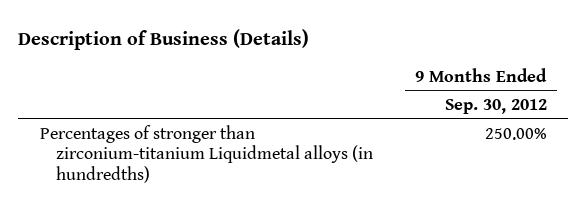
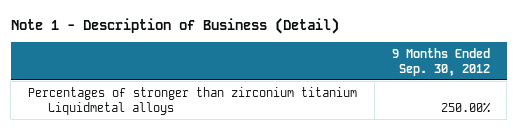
[18,29,310,51] Description of Business (Details) -> [10,17,339,34] Note 1 - Description of Business (Detail)
[39,125,373,183] Percentages of stronger than zirconium-titanium Liquidmetal alloys (in hundredths) -> [28,86,358,115] Percentages of stronger than zirconium titanium Liquidmetal alloys

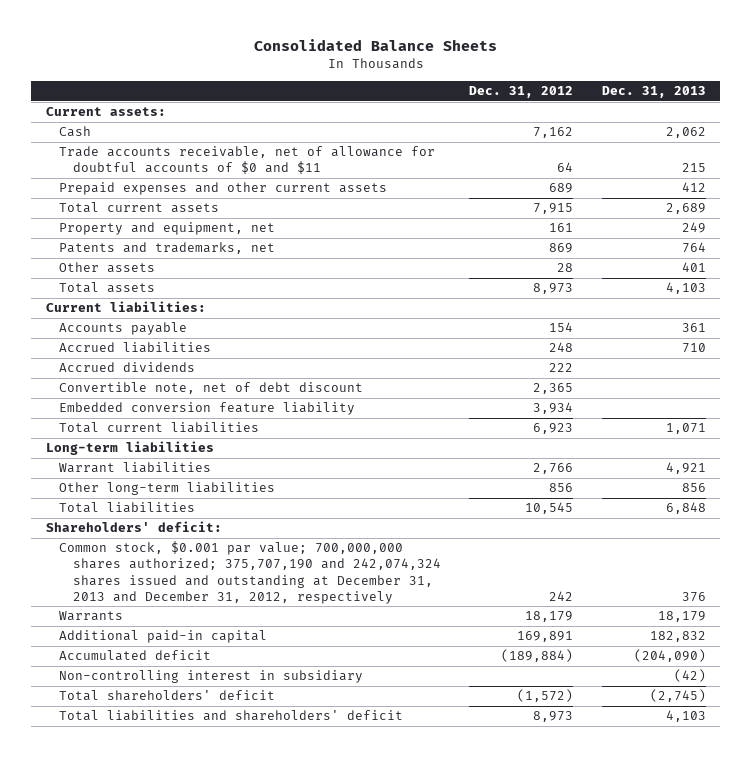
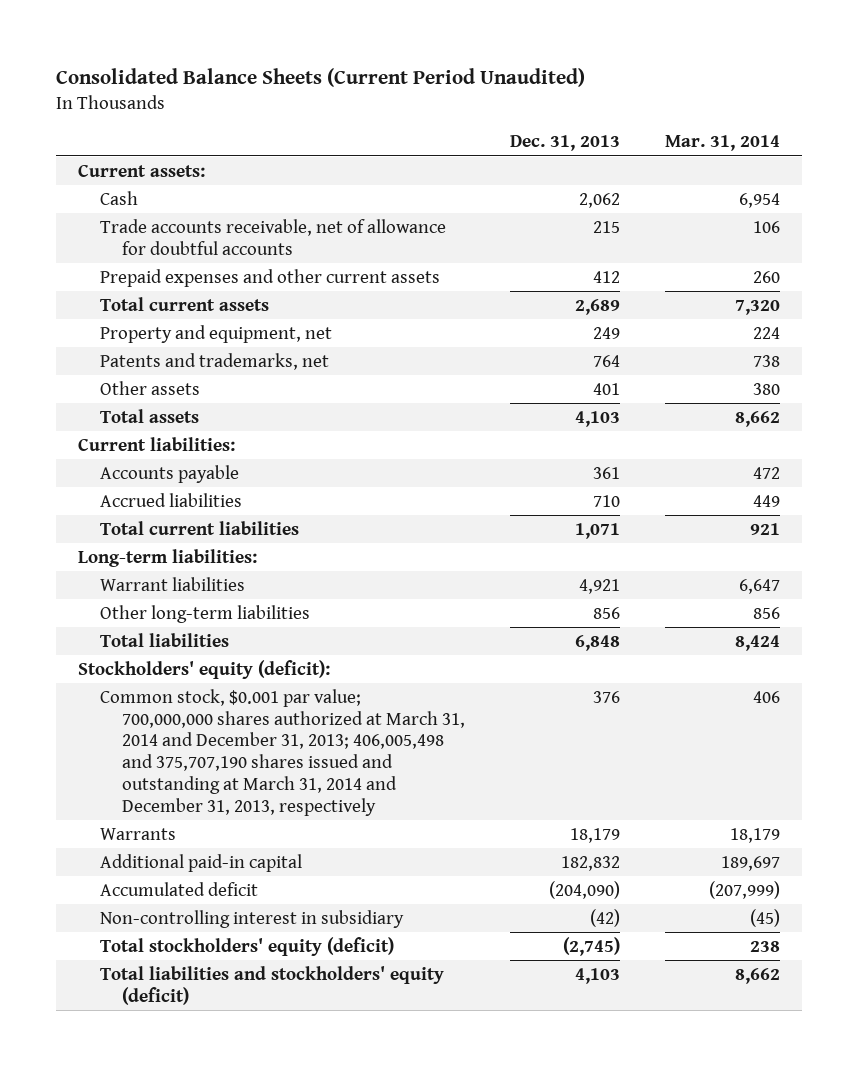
[253,39,497,52] Consolidated Balance Sheets -> [55,68,585,88] Consolidated Balance Sheets (Current Period Unaudited)
[469,86,574,99] Dec. 31, 2012 -> none
none -> [664,135,780,152] Mar. 31, 2014
[59,146,436,175] Trade accounts receivable, net of allowance for doubtful accounts of $0 and $11 -> [100,218,447,255] Trade accounts receivable, net of allowance for doubtful accounts
[59,362,196,373] Accrued dividends -> none
[59,382,364,395] Convertible note, net of debt discount -> none
[59,402,356,416] Embedded conversion feature liability -> none
[45,441,214,456] Long-term liabilities -> [77,548,257,567] Long-term liabilities:
[45,521,222,533] Shareholders' deficit: -> none
none -> [77,659,330,679] Stockholders' equity (deficit):
[59,541,441,604] Common stock, $0.001 par value; 700,000,000 shares authorized; 375,707,190 and 242,074,324 shares issued and outstanding at December 31, 2013 and December 31, 2012, respectively -> [100,688,466,816] Common stock, $0.001 par value; 700,000,000 shares authorized at March 31, 2014 and December 31, 2013; 406,005,498 and 375,707,190 shares issued and outstanding at March 31, 2014 and December 31, 2013, respectively
[59,690,276,702] Total shareholders' deficit -> [100,936,395,956] Total stockholders' equity (deficit)
[59,710,404,722] Total liabilities and shareholders' deficit -> [100,965,445,1005] Total liabilities and stockholders' equity (deficit)

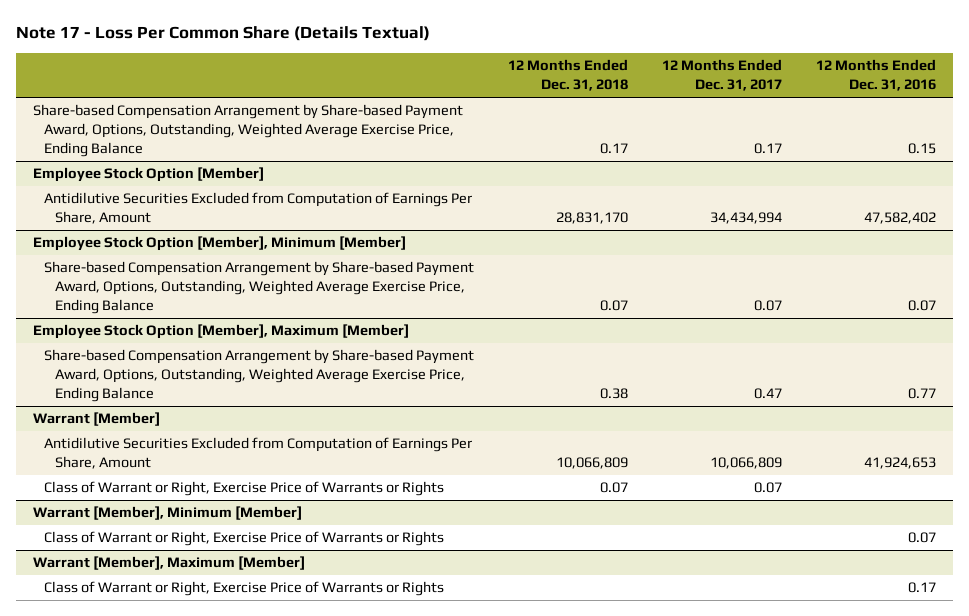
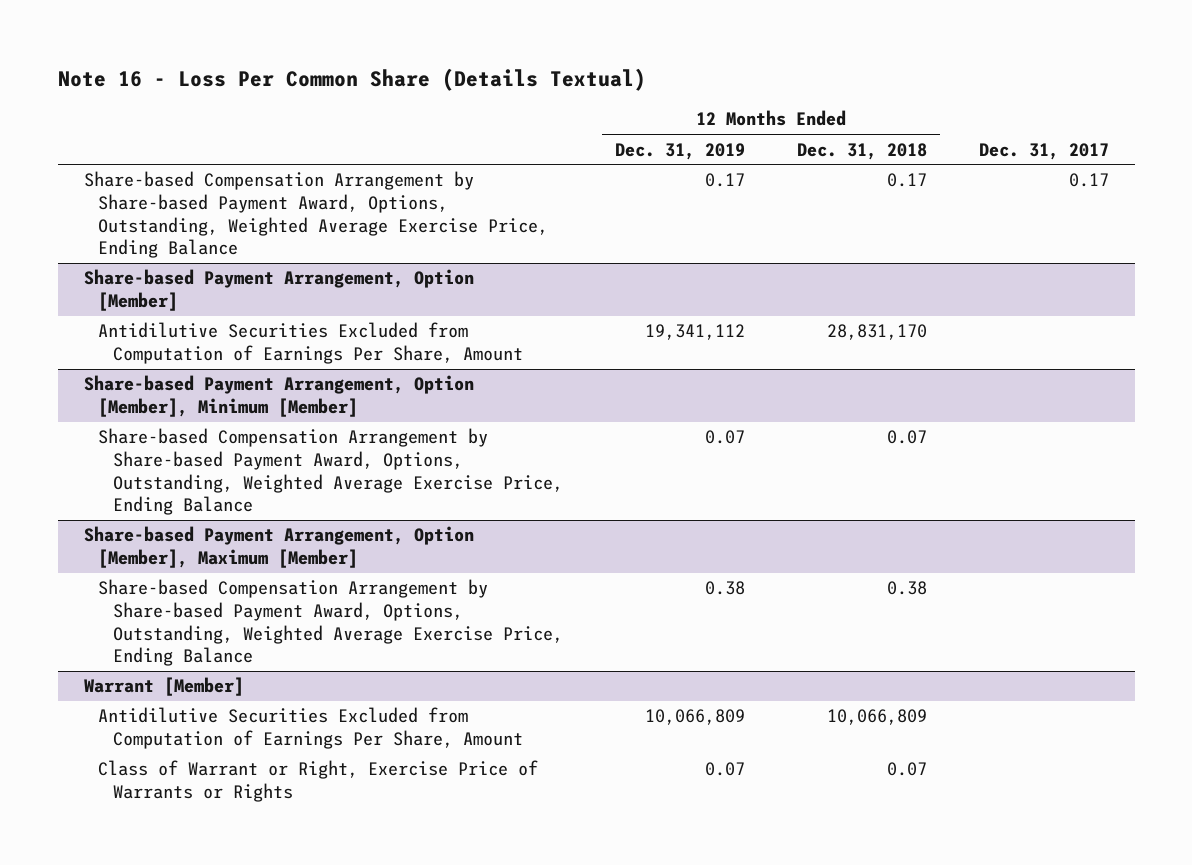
[15,26,430,42] Note 17 - Loss Per Common Share (Details Textual) -> [57,67,646,91] Note 16 - Loss Per Common Share (Details Textual)
[662,59,783,92] 12 Months Ended Dec. 31, 2017 -> none
[816,59,937,92] 12 Months Ended Dec. 31, 2016 -> none
none -> [614,142,745,160] Dec. 31, 2019
none -> [978,142,1109,160] Dec. 31, 2017
[32,167,264,183] Employee Stock Option [Member] -> [83,269,474,312] Share-based Payment Arrangement, Option [Member]
[32,236,406,252] Employee Stock Option [Member], Minimum [Member] -> none
none -> [83,375,474,418] Share-based Payment Arrangement, Option [Member], Minimum [Member]
[32,324,409,340] Employee Stock Option [Member], Maximum [Member] -> none
none -> [83,526,474,569] Share-based Payment Arrangement, Option [Member], Maximum [Member]
[32,506,302,521] Warrant [Member], Minimum [Member] -> none
[43,531,444,547] Class of Warrant or Right, Exercise Price of Warrants or Rights -> none
[32,556,305,571] Warrant [Member], Maximum [Member] -> none
[43,581,444,597] Class of Warrant or Right, Exercise Price of Warrants or Rights -> none

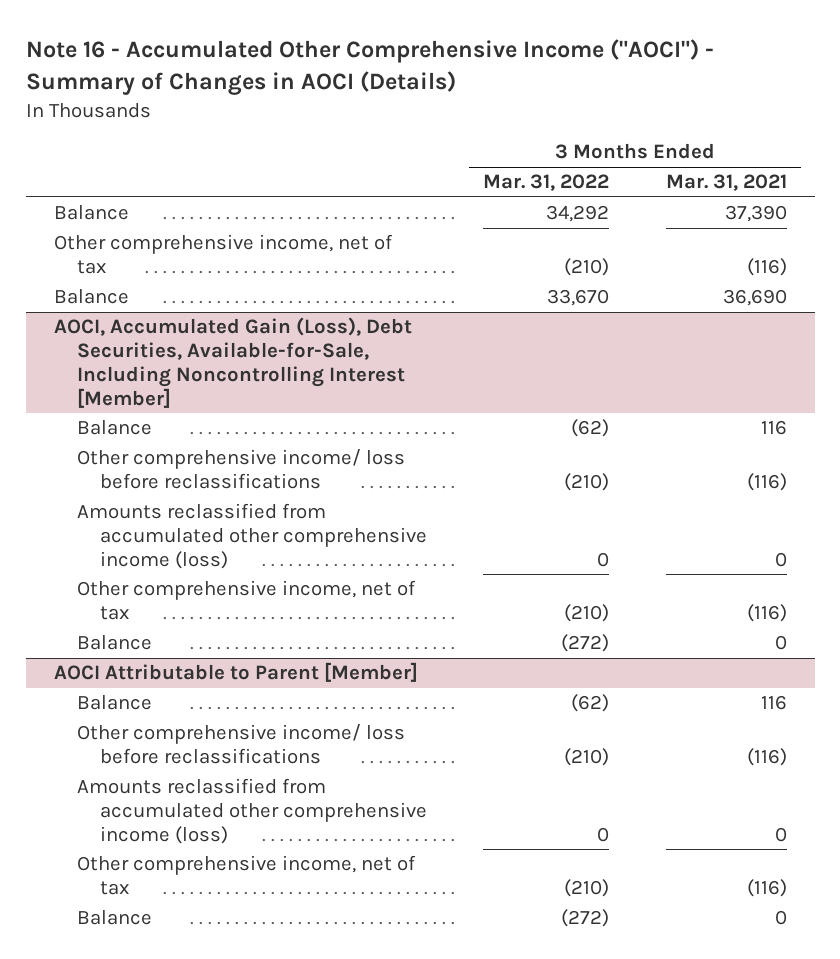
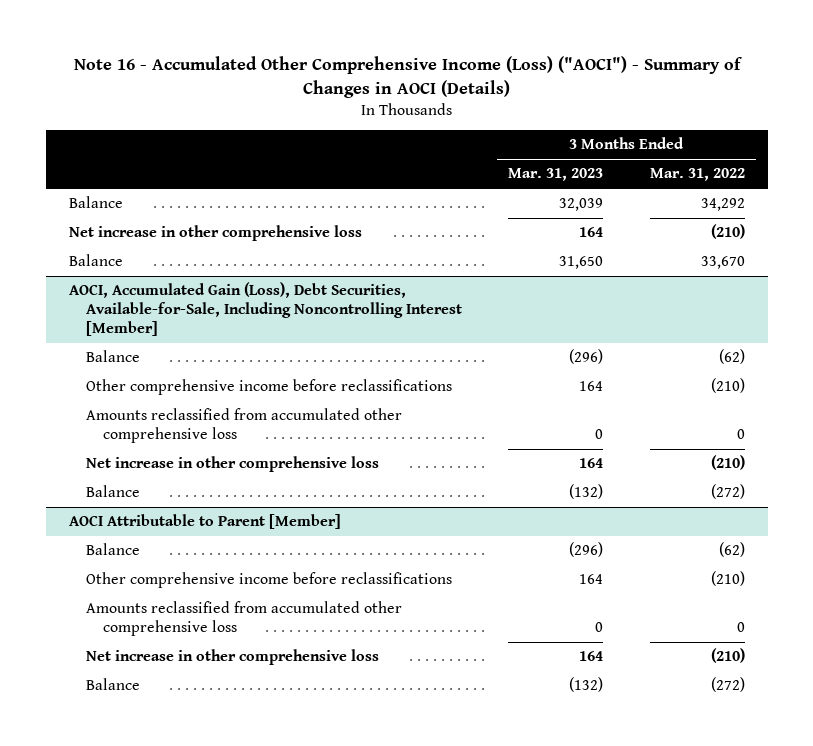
[25,39,714,96] Note 16 - Accumulated Other Comprehensive Income ("AOCI") - Summary of Changes in AOCI (Details) -> [73,55,743,98] Note 16 - Accumulated Other Comprehensive Income (Loss) ("AOCI") - Summary of Changes in AOCI (Details)
[665,174,787,192] Mar. 31, 2021 -> none
none -> [508,168,604,182] Mar. 31, 2023
[53,234,393,275] Other comprehensive income, net of tax -> [68,225,362,242] Net increase in other comprehensive loss
[76,449,405,490] Other comprehensive income/ loss before reclassifications -> [85,379,452,396] Other comprehensive income before reclassifications
[76,503,428,569] Amounts reclassified from accumulated other comprehensive income (loss) -> [85,408,402,444] Amounts reclassified from accumulated other comprehensive loss
[76,580,416,621] Other comprehensive income, net of tax -> [85,456,379,473] Net increase in other comprehensive loss
[76,724,405,765] Other comprehensive income/ loss before reclassifications -> [85,572,452,589] Other comprehensive income before reclassifications
[76,778,428,844] Amounts reclassified from accumulated other comprehensive income (loss) -> [85,601,402,637] Amounts reclassified from accumulated other comprehensive loss
[76,855,416,896] Other comprehensive income, net of tax -> [85,649,379,666] Net increase in other comprehensive loss

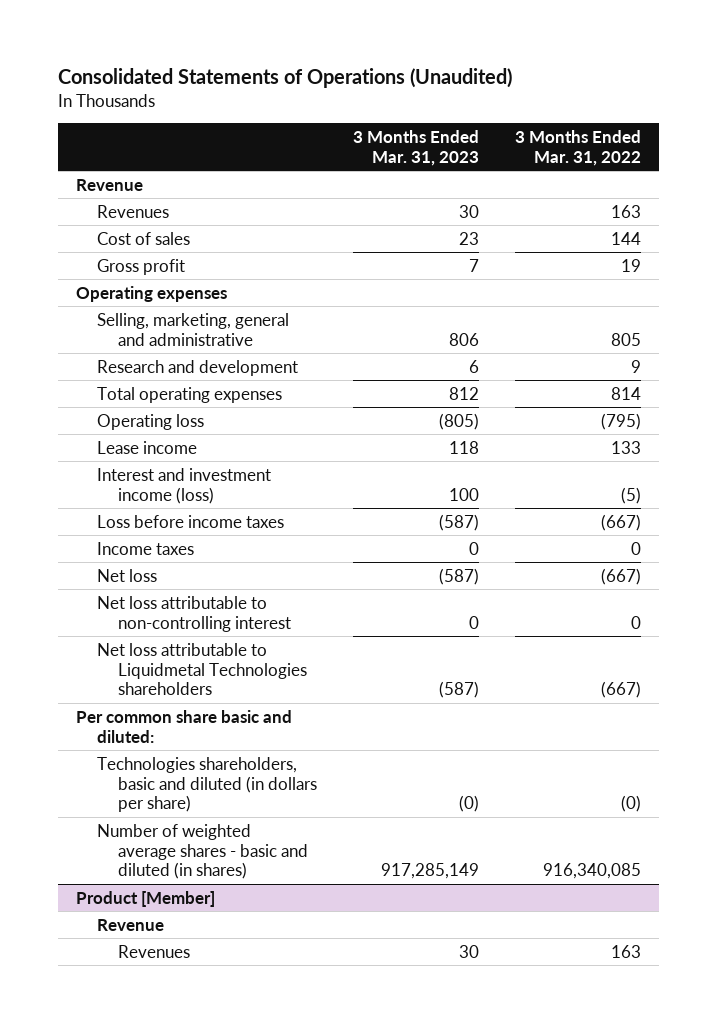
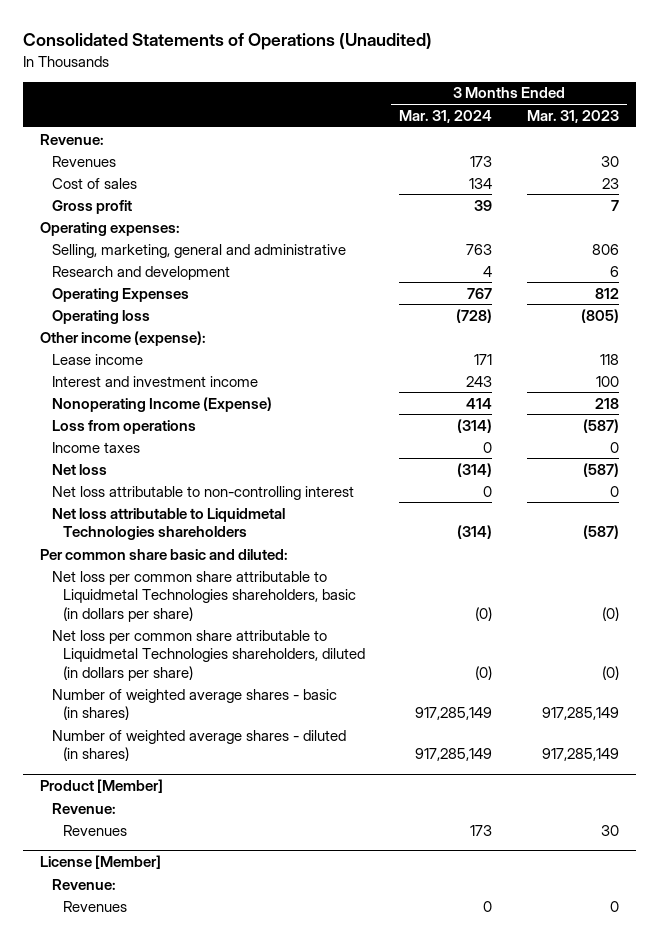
[514,130,641,166] 3 Months Ended Mar. 31, 2022 -> none
none -> [399,109,493,123] Mar. 31, 2024
[75,178,143,191] Revenue -> [40,133,105,145] Revenue:
[75,285,227,302] Operating expenses -> [40,221,181,236] Operating expenses:
[96,386,282,403] Total operating expenses -> [51,287,189,302] Operating Expenses
none -> [40,330,207,346] Other income (expense):
[96,467,271,504] Interest and investment income (loss) -> [51,375,258,387] Interest and investment income
none -> [51,396,272,412] Nonoperating Income (Expense)
[96,514,284,528] Loss before income taxes -> [51,419,196,434] Loss from operations
[96,756,318,813] Technologies shareholders, basic and diluted (in dollars per share) -> [51,570,357,622] Net loss per common share attributable to Liquidmetal Technologies shareholders, basic (in dollars per share)
none -> [51,629,366,681] Net loss per common share attributable to Liquidmetal Technologies shareholders, diluted (in dollars per share)
[96,823,309,880] Number of weighted average shares - basic and diluted (in shares) -> [51,688,337,721] Number of weighted average shares - basic (in shares)
none -> [51,729,346,762] Number of weighted average shares - diluted (in shares)
[96,918,164,931] Revenue -> [51,802,116,814] Revenue:
none -> [40,854,162,869] License [Member]
none -> [51,878,116,890] Revenue:
none -> [63,900,128,912] Revenues

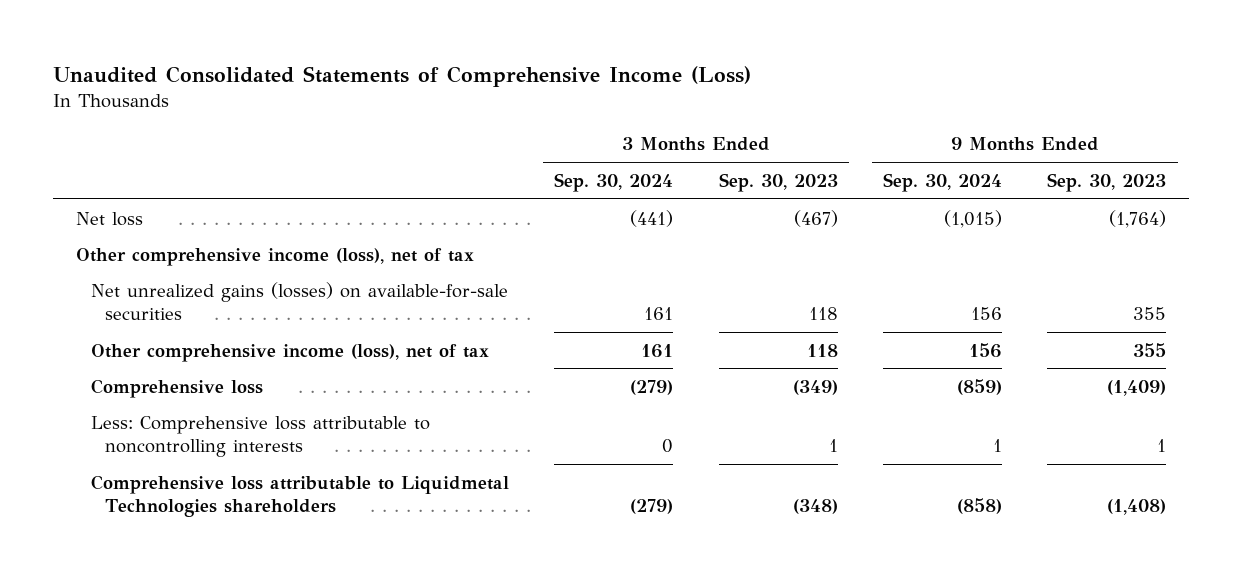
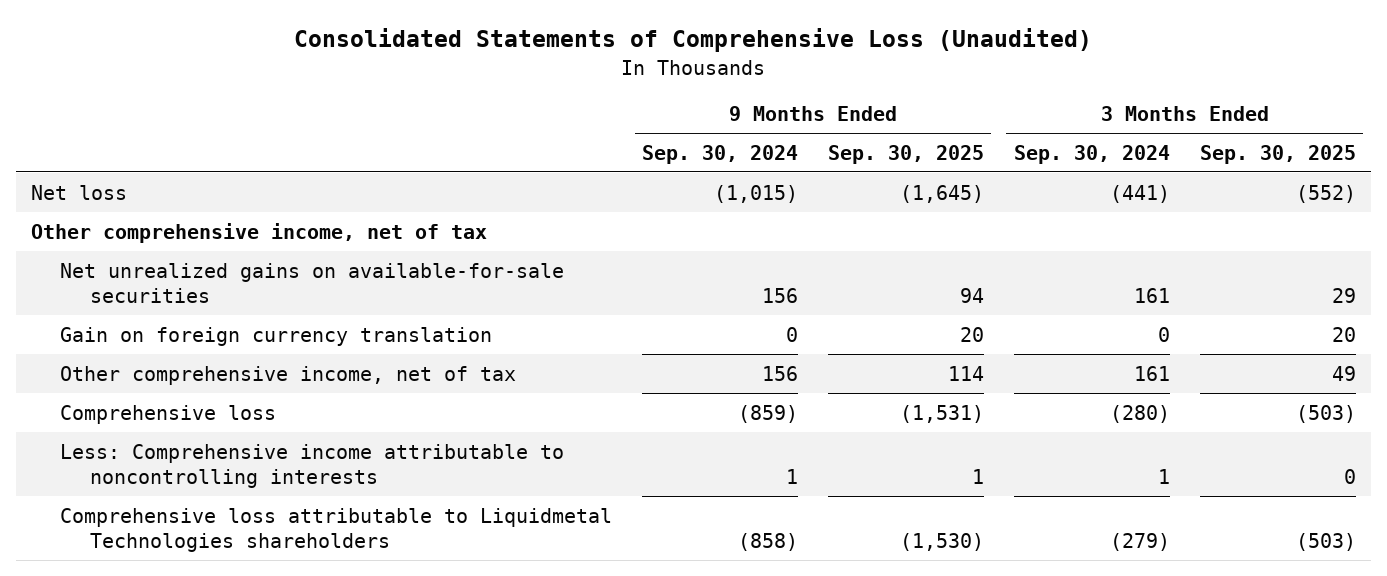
[53,66,752,88] Unaudited Consolidated Statements of Comprehensive Income (Loss) -> [294,28,1093,53] Consolidated Statements of Comprehensive Loss (Unaudited)
[718,172,838,192] Sep. 30, 2023 -> none
[1047,172,1167,192] Sep. 30, 2023 -> none
none -> [827,144,984,164] Sep. 30, 2025
none -> [1199,144,1356,164] Sep. 30, 2025
[76,247,475,266] Other comprehensive income (loss), net of tax -> [31,222,488,243] Other comprehensive income, net of tax
[90,281,508,320] Net unrealized gains (losses) on available-for-sale securities -> [60,262,565,304] Net unrealized gains on available-for-sale securities
none -> [60,326,493,346] Gain on foreign currency translation
[90,343,489,362] Other comprehensive income (loss), net of tax -> [60,365,517,385] Other comprehensive income, net of tax
[630,379,674,395] (279) -> [1109,404,1170,423] (280)
[90,415,430,457] Less: Comprehensive loss attributable to noncontrolling interests -> [60,443,565,489] Less: Comprehensive income attributable to noncontrolling interests
[662,438,674,453] 0 -> [1157,469,1170,485] 1

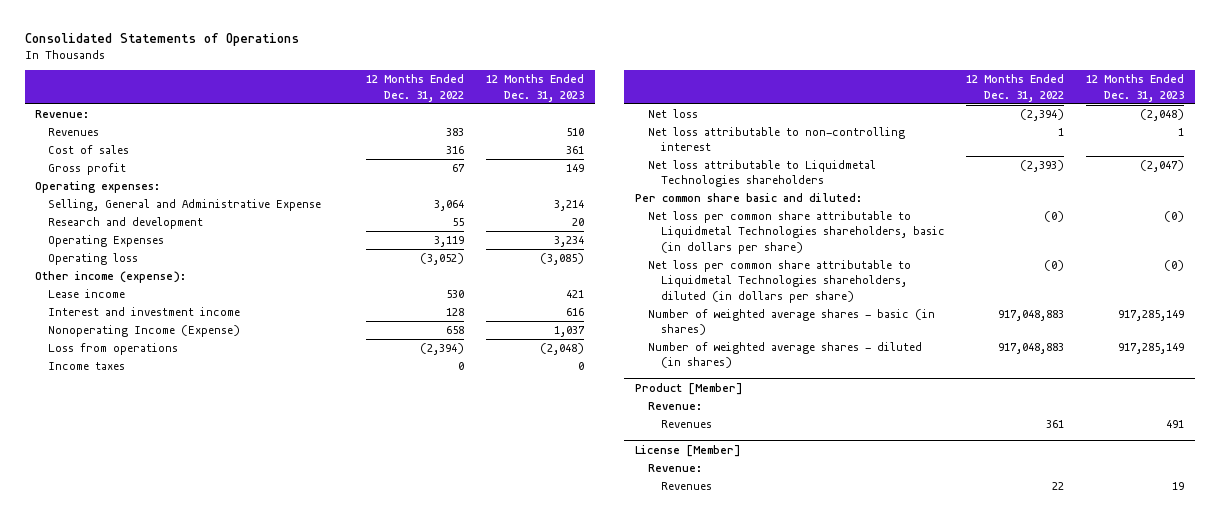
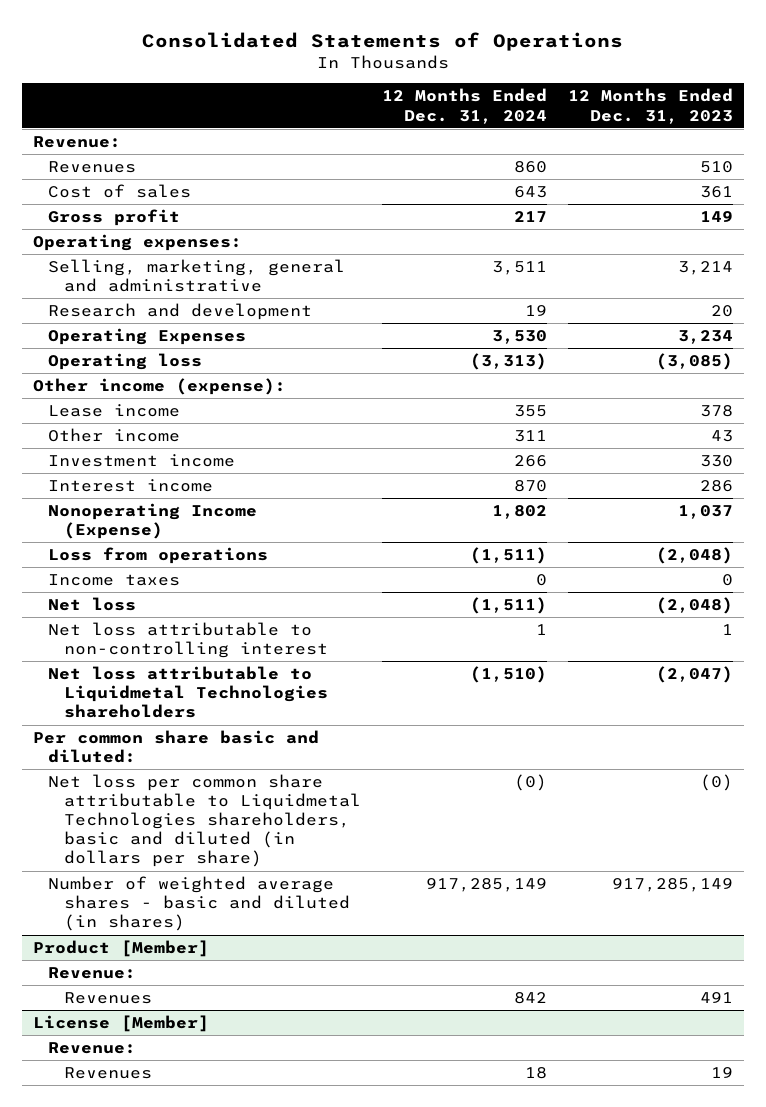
[366,74,465,102] 12 Months Ended Dec. 31, 2022 -> none
none -> [381,88,547,124] 12 Months Ended Dec. 31, 2024
[48,199,322,212] Selling, General and Administrative Expense -> [48,259,346,293] Selling, marketing, general and administrative
[566,290,585,299] 421 -> [700,405,734,418] 378
none -> [48,428,181,443] Other income
[48,307,241,317] Interest and investment income -> [48,454,236,468] Investment income
[566,308,585,317] 616 -> [700,455,734,468] 330
none -> [48,479,214,493] Interest income
[647,260,911,303] Net loss per common share attributable to Liquidmetal Technologies shareholders, diluted (in dollars per share) -> none
[647,342,922,369] Number of weighted average shares - diluted (in shares) -> none
[647,211,945,254] Net loss per common share attributable to Liquidmetal Technologies shareholders, basic (in dollars per share) -> [48,774,361,868] Net loss per common share attributable to Liquidmetal Technologies shareholders, basic and diluted (in dollars per share)
[647,309,935,336] Number of weighted average shares - basic (in shares) -> [48,876,350,932] Number of weighted average shares - basic and diluted (in shares)

